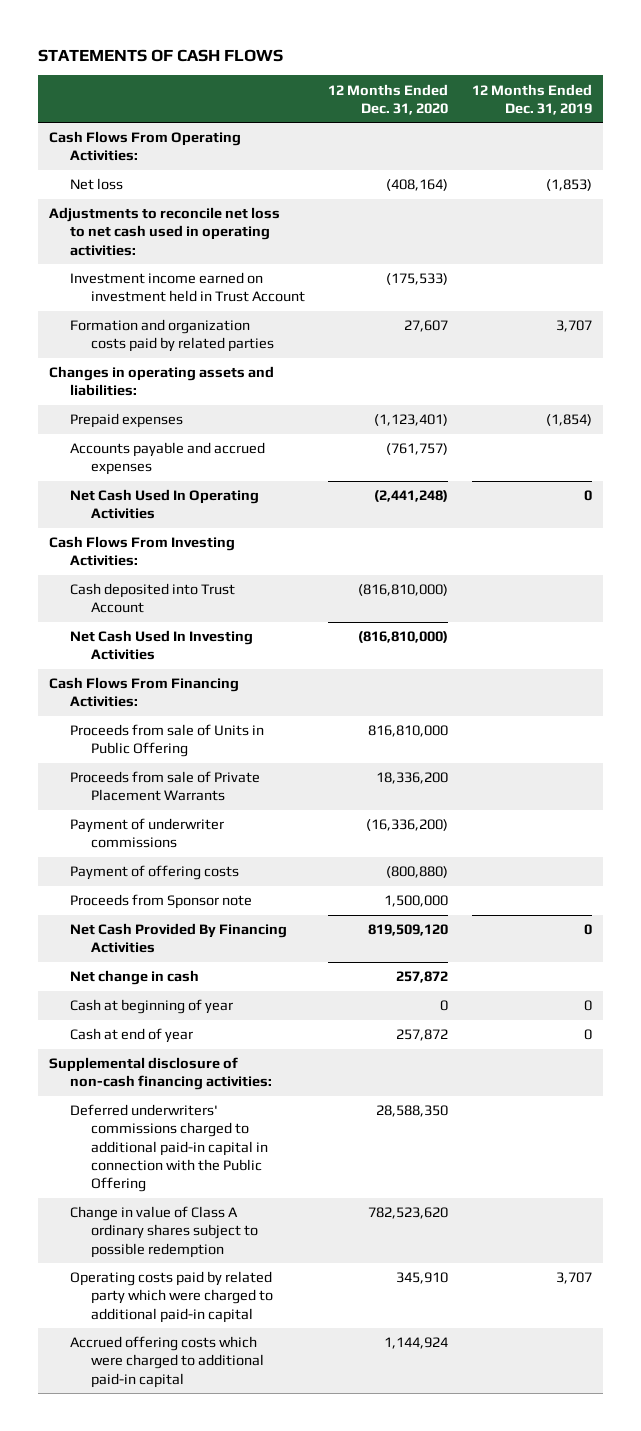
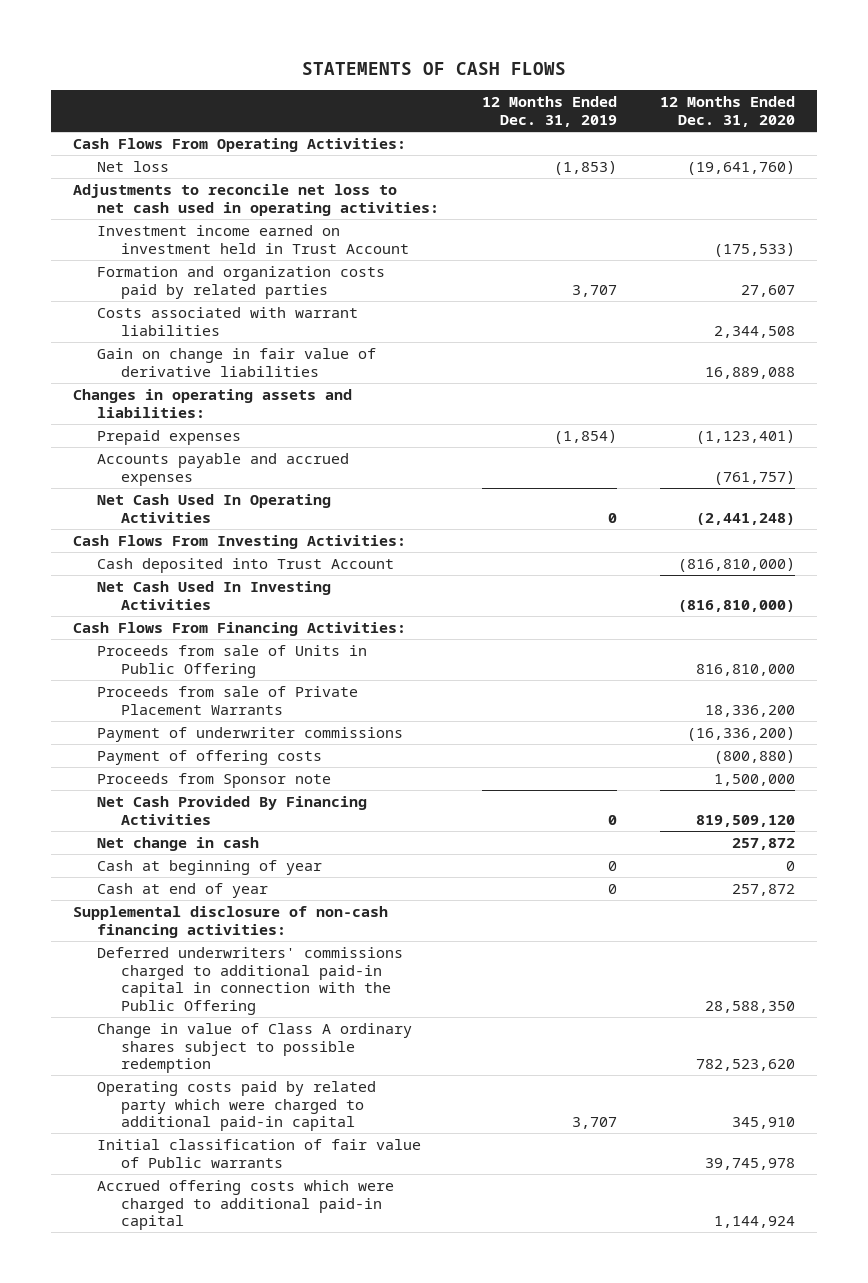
[386,179,449,192] (408,164) -> [687,161,796,176] (19,641,760)
none -> [96,307,358,336] Costs associated with warrant liabilities
none -> [96,348,376,377] Gain on change in fair value of derivative liabilities
none -> [96,1139,421,1168] Initial classification of fair value of Public warrants

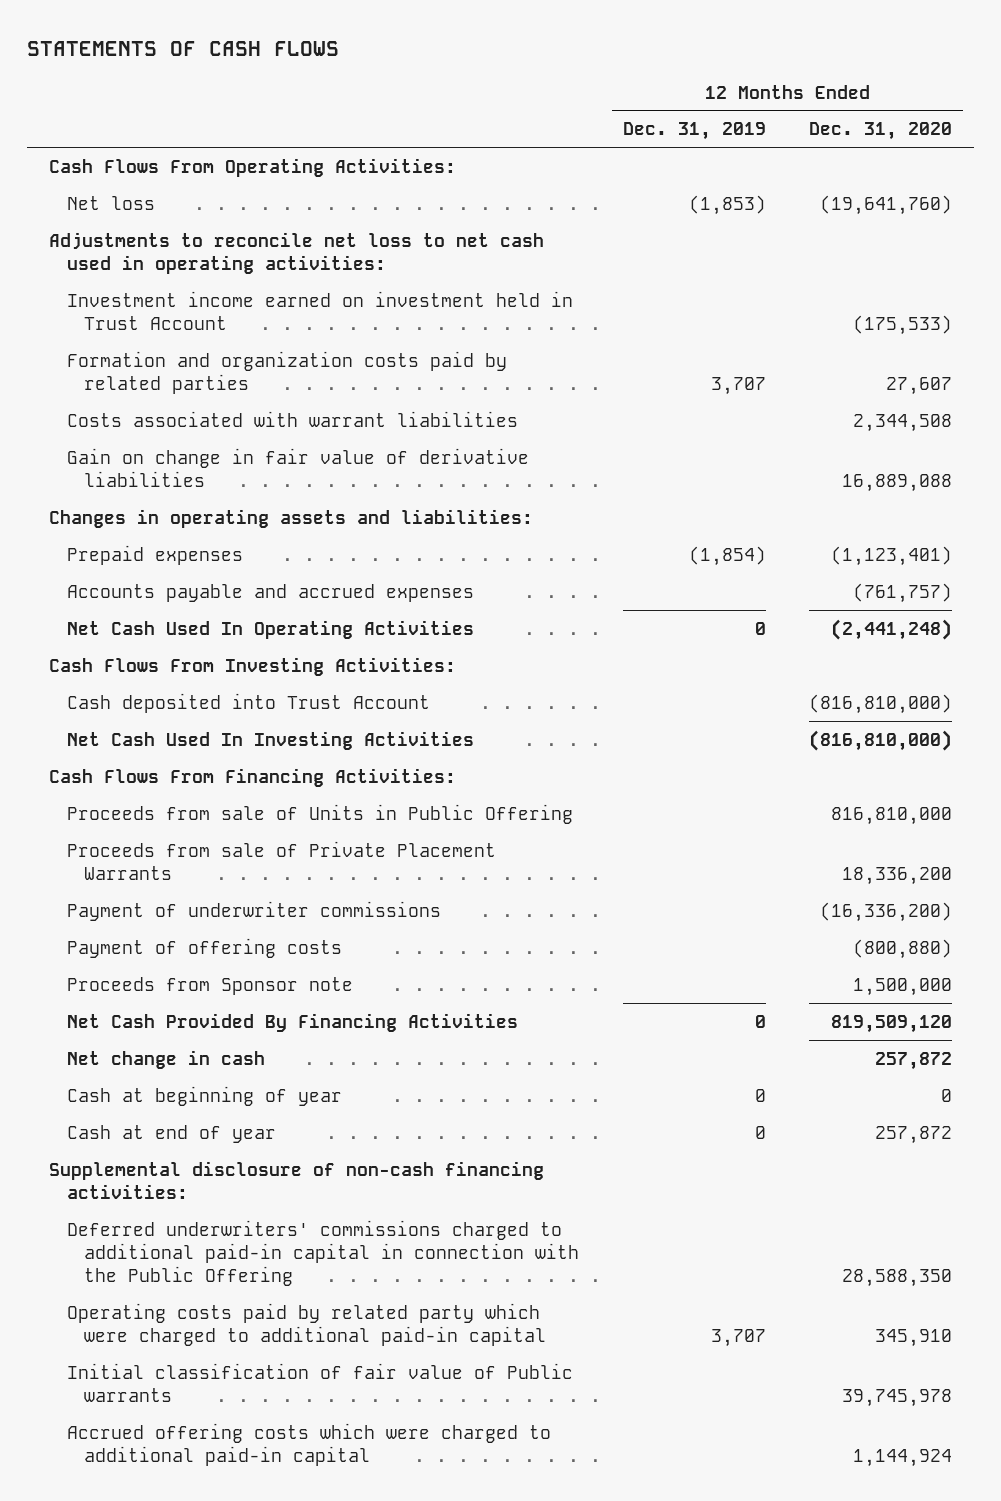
[96,1023,412,1074] Change in value of Class A ordinary shares subject to possible redemption -> none

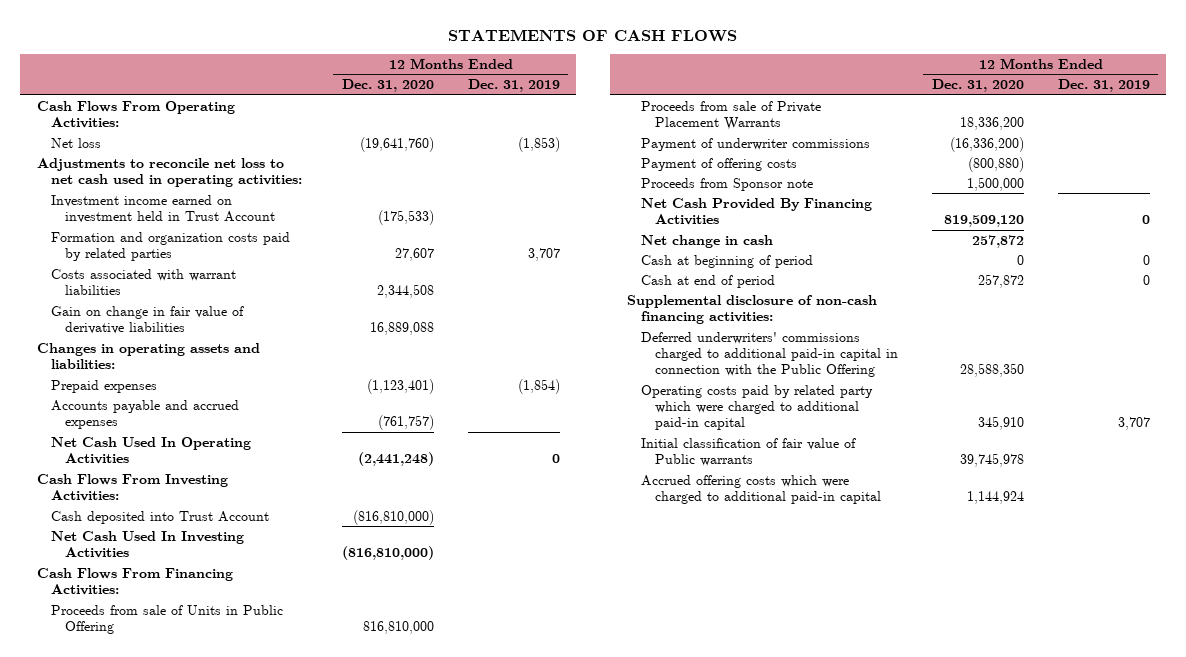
[66,1085,342,1106] Cash at beginning of year -> [640,254,813,268] Cash at beginning of period
[66,1124,276,1143] Cash at end of year -> [640,274,775,288] Cash at end of period

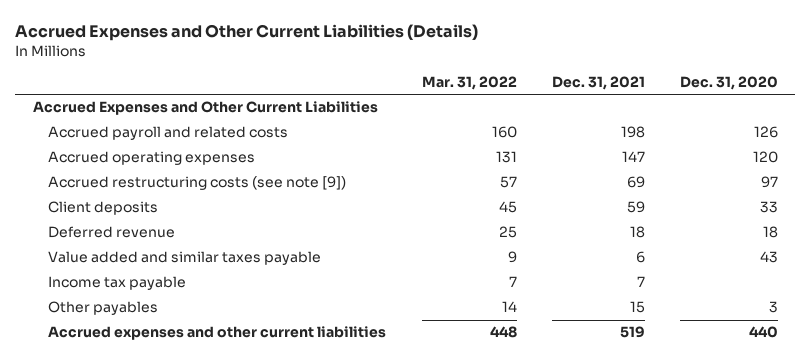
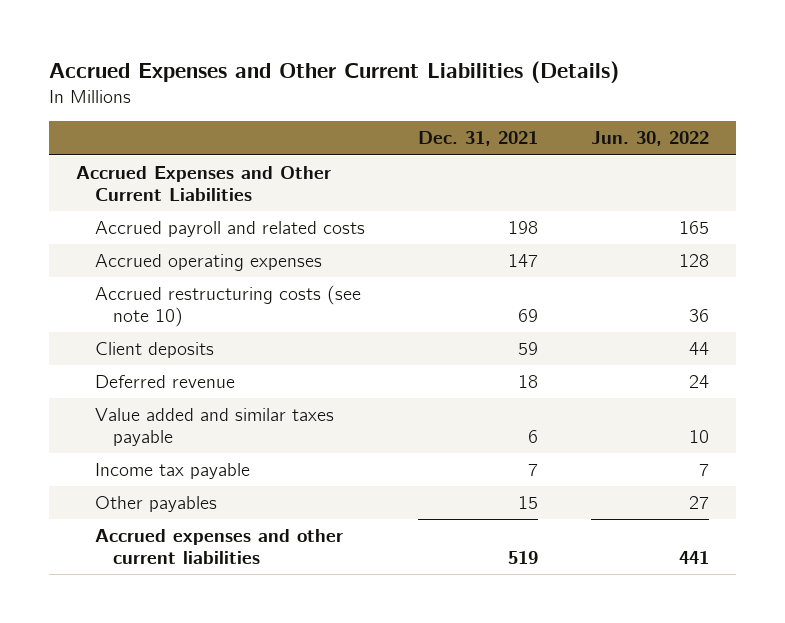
[421,75,517,90] Mar. 31, 2022 -> none
[679,75,778,90] Dec. 31, 2020 -> none
none -> [591,131,710,147] Jun. 30, 2022
[48,176,347,191] Accrued restructuring costs (see note [9]) -> [94,284,361,328] Accrued restructuring costs (see note 10)

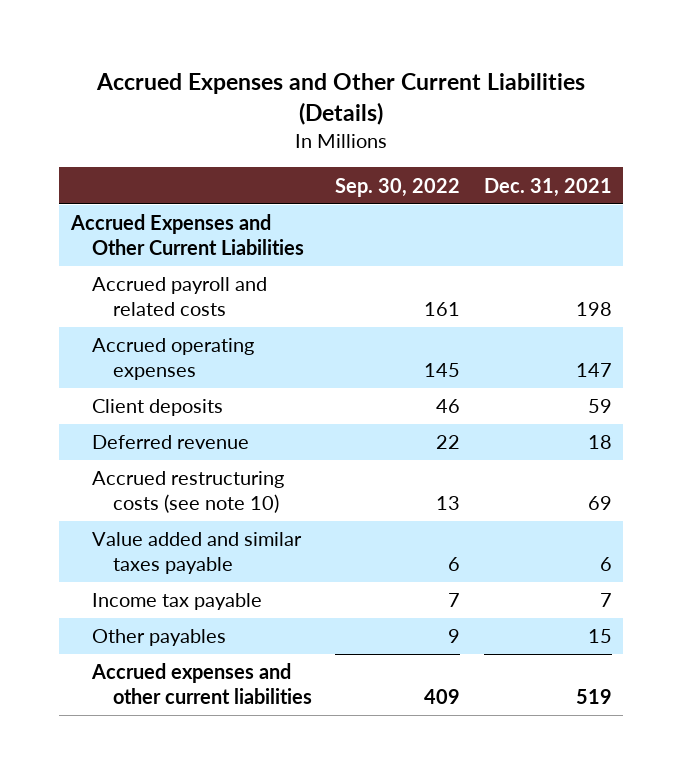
[591,131,710,147] Jun. 30, 2022 -> none
none -> [335,177,461,197] Sep. 30, 2022
[94,284,361,328] Accrued restructuring costs (see note 10) -> [91,471,284,514] Accrued restructuring costs (see note 10)

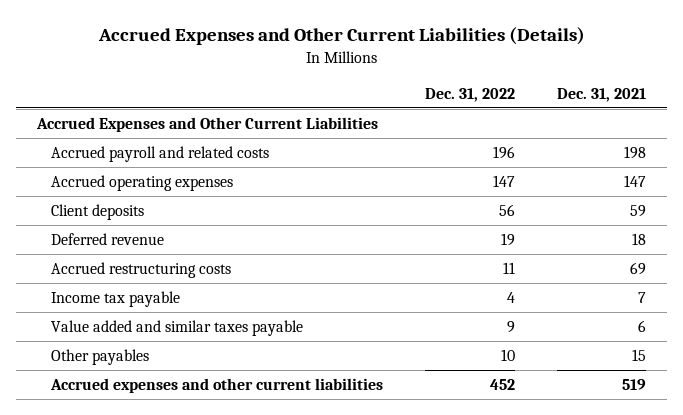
[335,177,461,197] Sep. 30, 2022 -> none
none -> [424,87,515,102] Dec. 31, 2022
[91,471,284,514] Accrued restructuring costs (see note 10) -> [50,261,231,278] Accrued restructuring costs
[91,532,302,575] Value added and similar taxes payable -> [50,319,303,336] Value added and similar taxes payable

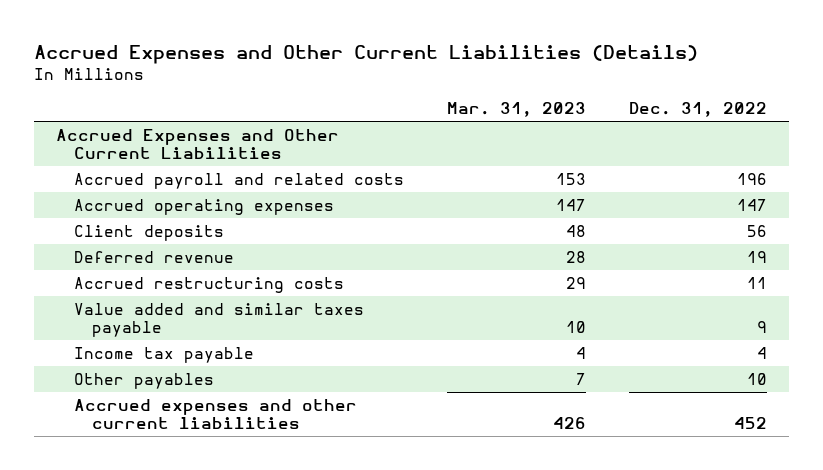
[557,87,647,102] Dec. 31, 2021 -> none
none -> [446,102,586,118] Mar. 31, 2023
[50,290,180,307] Income tax payable -> [73,346,254,363] Income tax payable

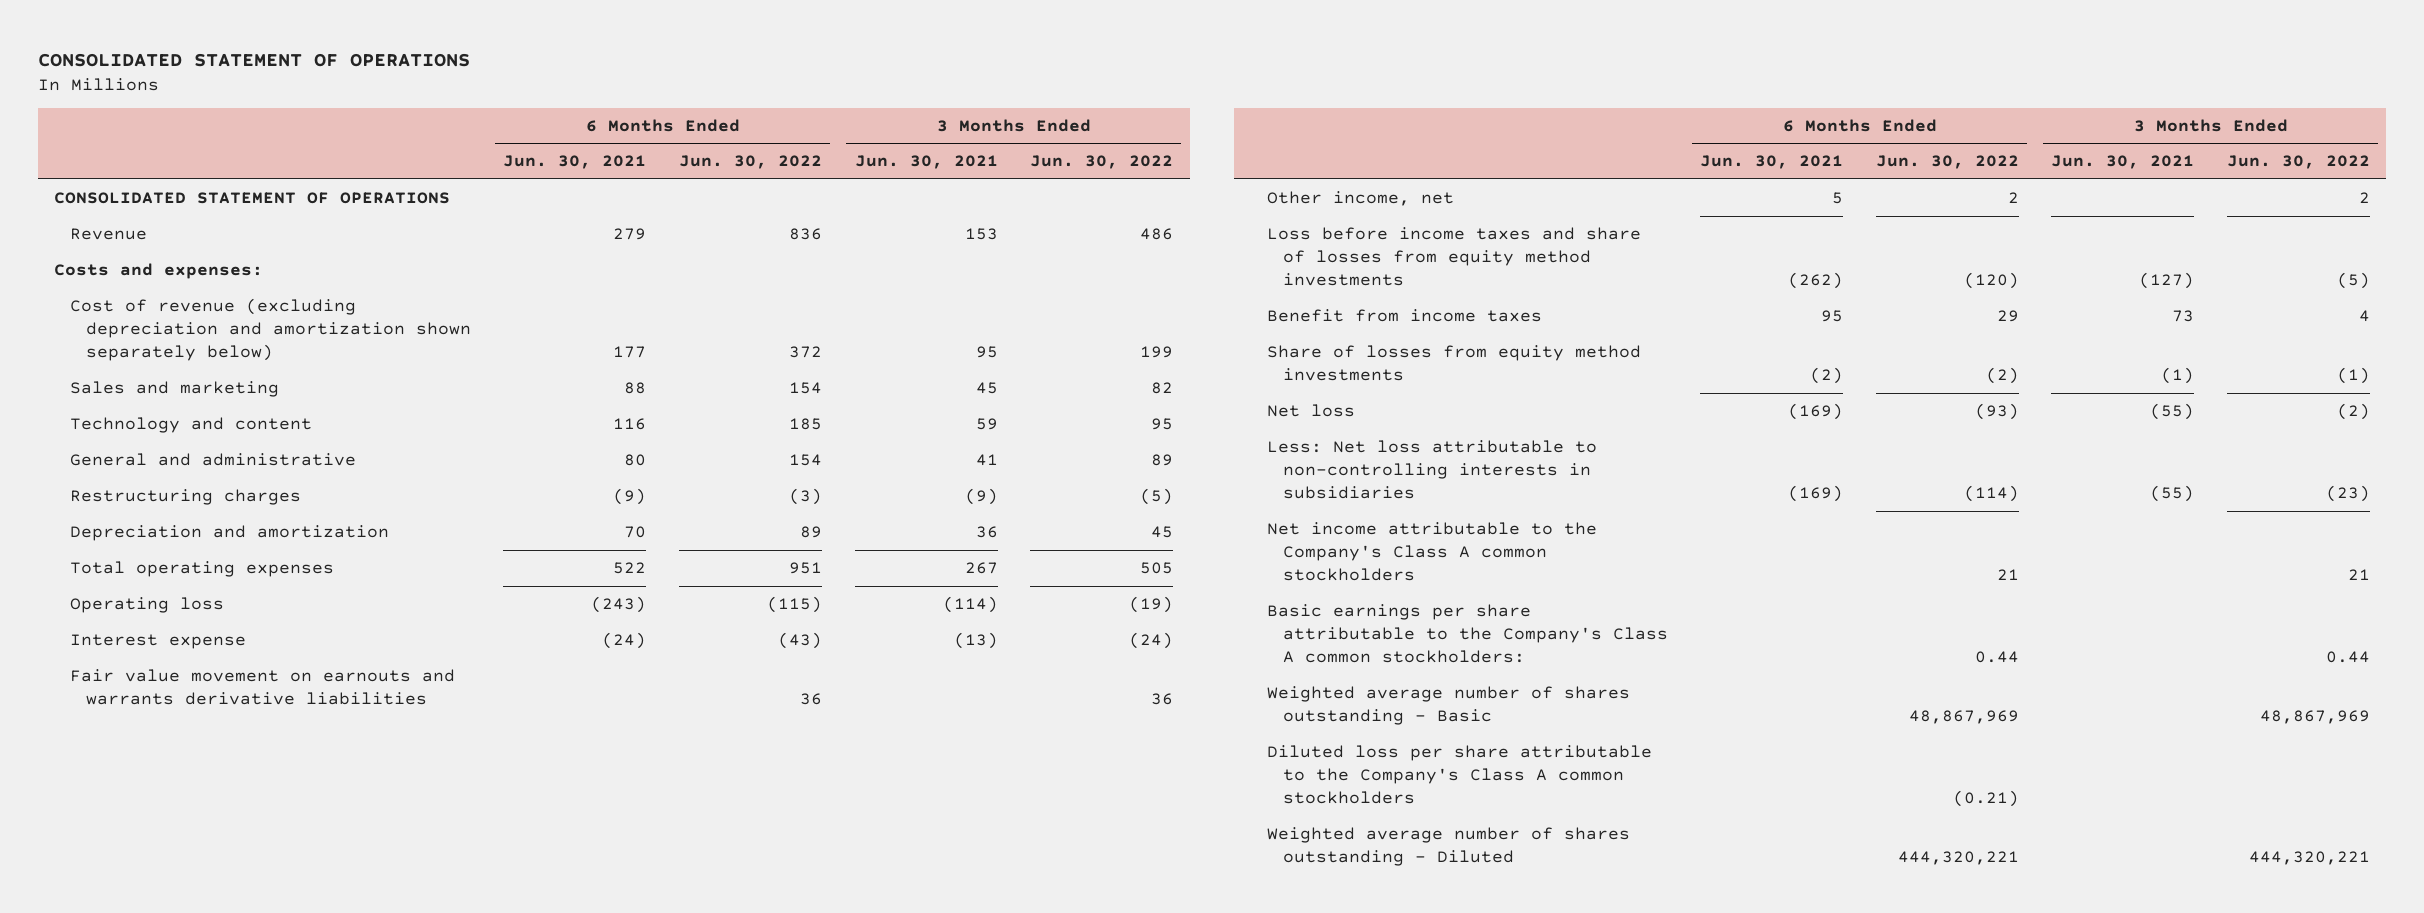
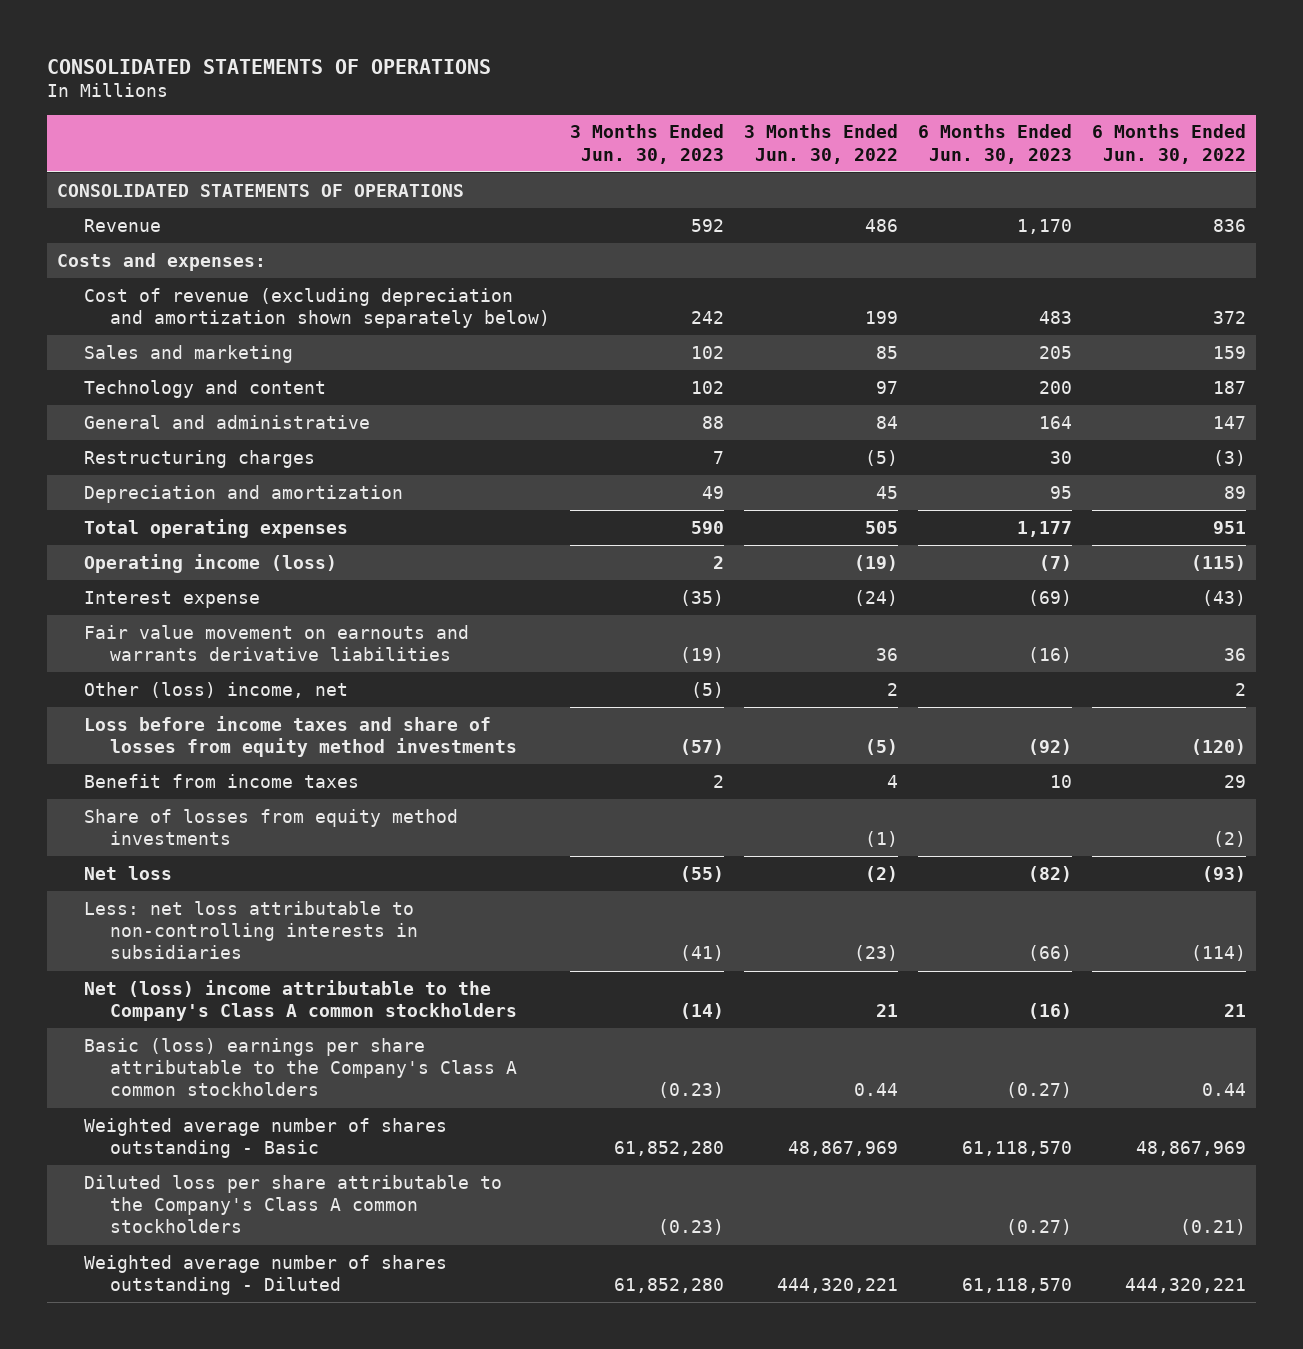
[37,52,470,67] CONSOLIDATED STATEMENT OF OPERATIONS -> [46,58,491,74] CONSOLIDATED STATEMENTS OF OPERATIONS
[503,155,647,170] Jun. 30, 2021 -> none
[854,155,998,170] Jun. 30, 2021 -> none
none -> [570,124,725,164] 3 Months Ended Jun. 30, 2023
none -> [917,124,1072,164] 6 Months Ended Jun. 30, 2023
[53,192,450,205] CONSOLIDATED STATEMENT OF OPERATIONS -> [56,183,464,197] CONSOLIDATED STATEMENTS OF OPERATIONS
[789,382,823,395] 154 -> [1212,345,1246,359] 159
[1151,382,1174,395] 82 -> [876,345,899,359] 85
[789,418,823,431] 185 -> [1212,380,1246,394] 187
[1151,418,1174,431] 95 -> [876,380,899,394] 97
[789,454,823,467] 154 -> [1212,415,1246,429] 147
[1151,454,1174,467] 89 -> [876,415,899,429] 84
[69,597,224,614] Operating loss -> [83,553,337,573] Operating income (loss)
[1266,191,1454,207] Other income, net -> [83,681,348,698] Other (loss) income, net
[1266,440,1597,500] Less: Net loss attributable to non-controlling interests in subsidiaries -> [83,900,419,960] Less: net loss attributable to non-controlling interests in subsidiaries
[1266,522,1597,582] Net income attributable to the Company's Class A common stockholders -> [83,979,518,1022] Net (loss) income attributable to the Company's Class A common stockholders
[1266,604,1668,664] Basic earnings per share attributable to the Company's Class A common stockholders: -> [83,1037,518,1097] Basic (loss) earnings per share attributable to the Company's Class A common stockholders

